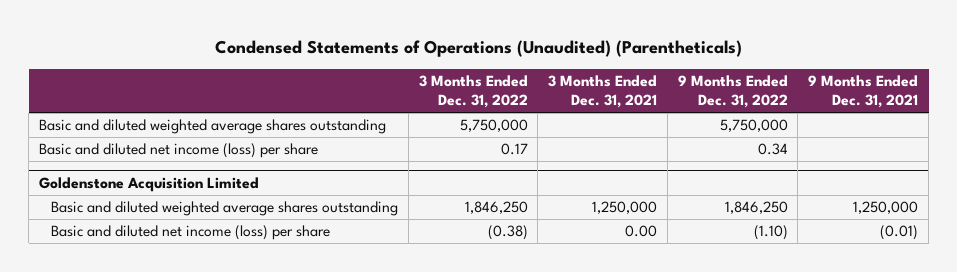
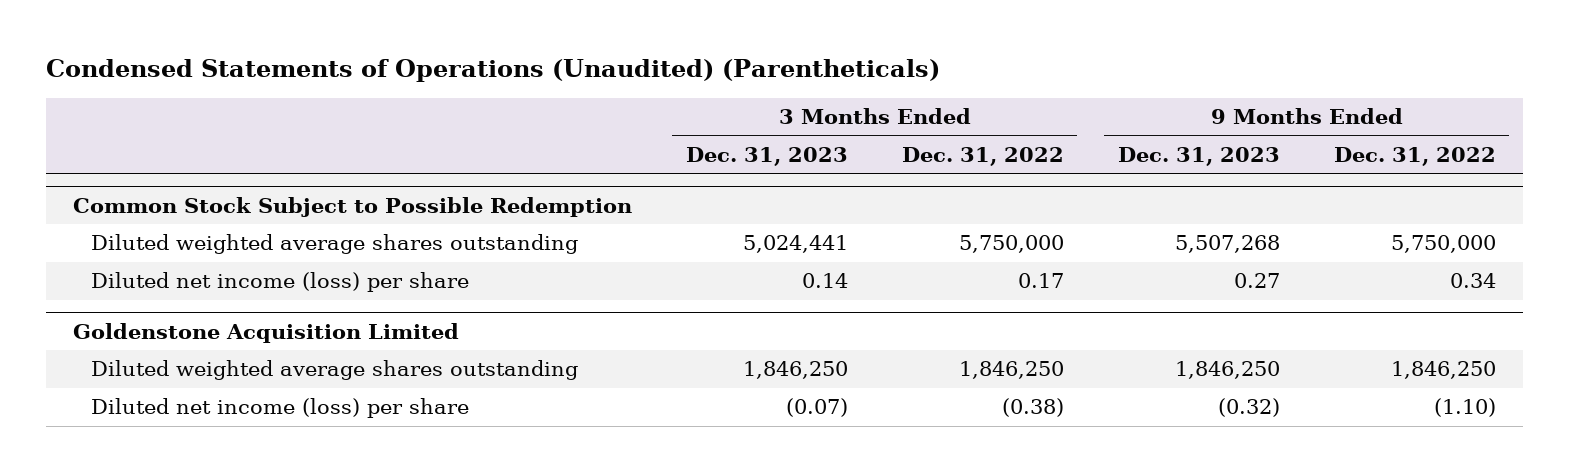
[548,75,658,109] 3 Months Ended Dec. 31, 2021 -> none
[808,75,919,109] 9 Months Ended Dec. 31, 2021 -> none
none -> [685,146,848,166] Dec. 31, 2023
none -> [1117,146,1280,166] Dec. 31, 2023
none -> [72,196,632,217] Common Stock Subject to Possible Redemption
[39,119,387,135] Basic and diluted weighted average shares outstanding -> [91,234,579,255] Diluted weighted average shares outstanding
[39,143,319,159] Basic and diluted net income (loss) per share -> [91,272,470,293] Diluted net income (loss) per share
[51,201,399,217] Basic and diluted weighted average shares outstanding -> [91,360,579,381] Diluted weighted average shares outstanding
[51,225,331,241] Basic and diluted net income (loss) per share -> [91,398,470,419] Diluted net income (loss) per share

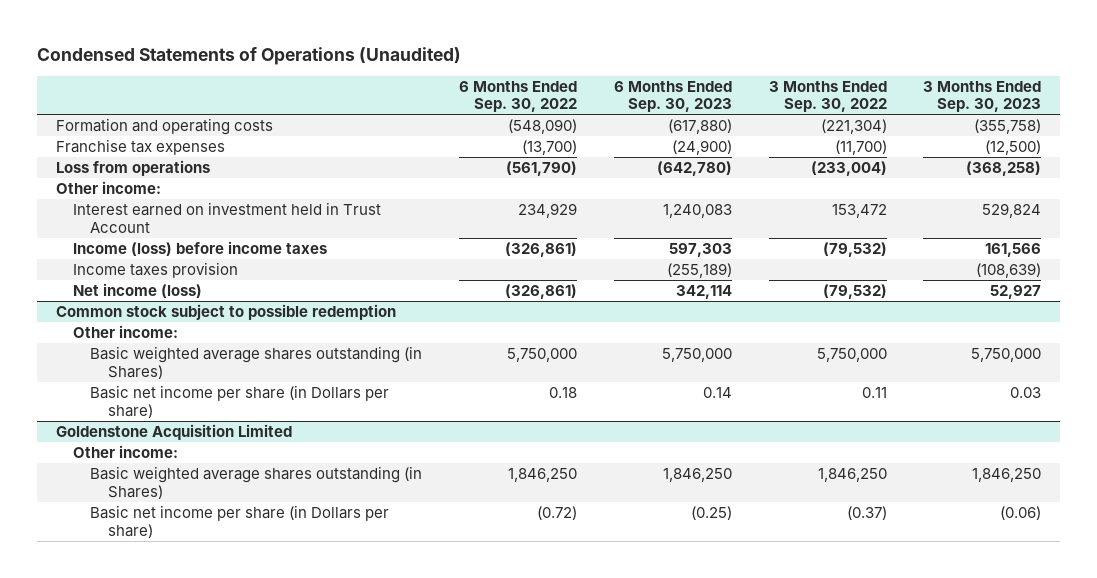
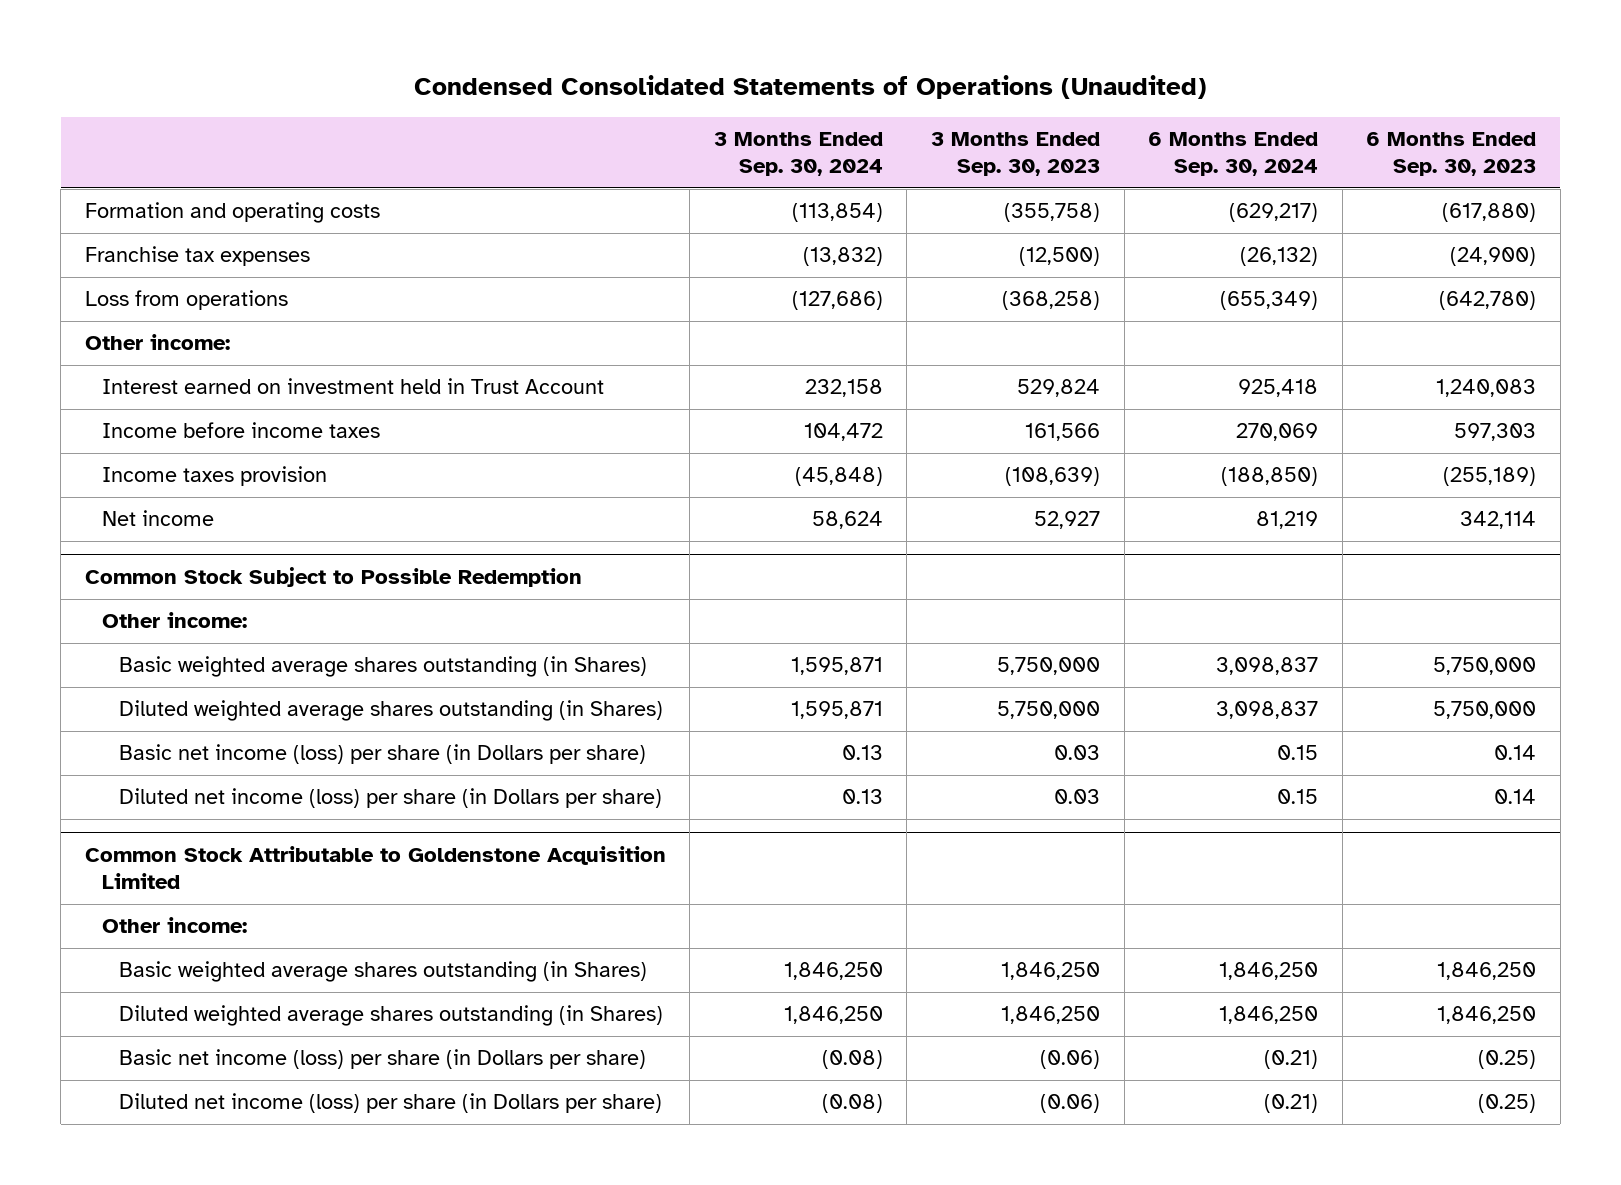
[37,46,462,65] Condensed Statements of Operations (Unaudited) -> [413,74,1207,99] Condensed Consolidated Statements of Operations (Unaudited)
[459,80,578,113] 6 Months Ended Sep. 30, 2022 -> none
[768,80,887,113] 3 Months Ended Sep. 30, 2022 -> none
none -> [713,132,883,177] 3 Months Ended Sep. 30, 2024
none -> [1148,132,1319,177] 6 Months Ended Sep. 30, 2024
[72,241,327,257] Income (loss) before income taxes -> [102,422,381,439] Income before income taxes
[72,283,202,299] Net income (loss) -> [102,510,215,527] Net income
[55,304,396,321] Common stock subject to possible redemption -> [84,567,582,588] Common Stock Subject to Possible Redemption
[55,424,292,441] Goldenstone Acquisition Limited -> none
none -> [119,700,664,722] Diluted weighted average shares outstanding (in Shares)
[90,385,390,418] Basic net income per share (in Dollars per share) -> [119,744,647,765] Basic net income (loss) per share (in Dollars per share)
none -> [119,788,663,809] Diluted net income (loss) per share (in Dollars per share)
none -> [84,846,666,890] Common Stock Attributable to Goldenstone Acquisition Limited
none -> [119,1005,664,1027] Diluted weighted average shares outstanding (in Shares)
[90,505,390,538] Basic net income per share (in Dollars per share) -> [119,1049,647,1070] Basic net income (loss) per share (in Dollars per share)
none -> [119,1093,663,1114] Diluted net income (loss) per share (in Dollars per share)

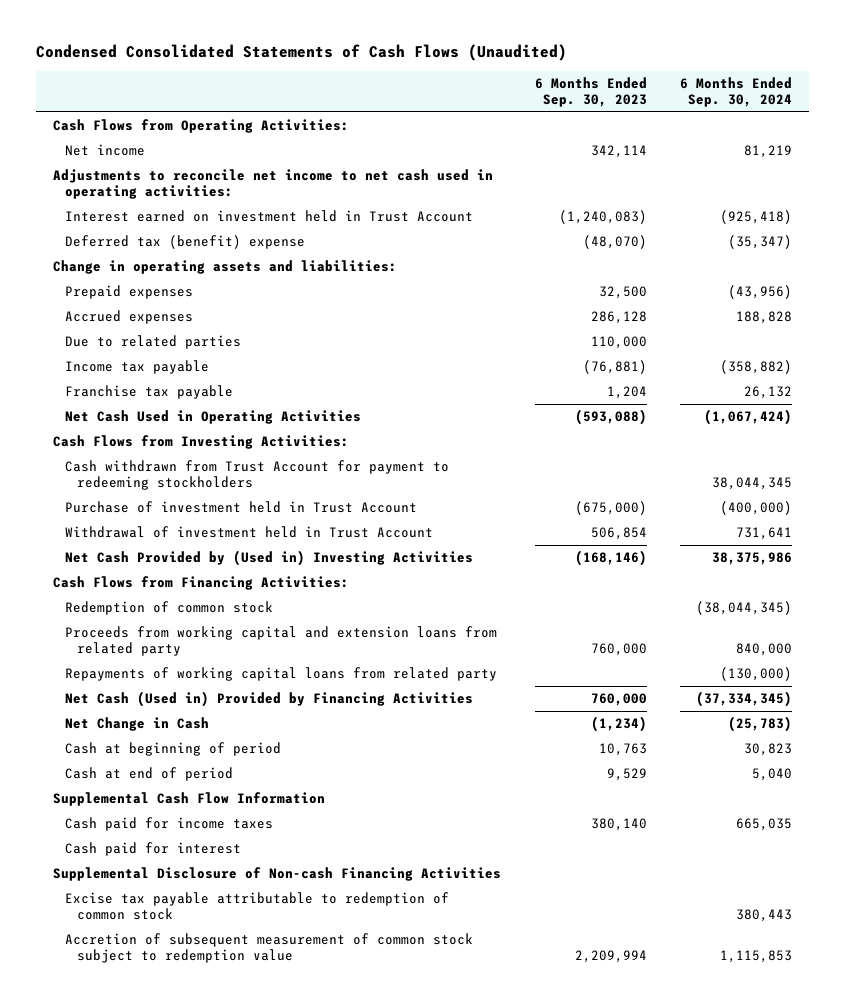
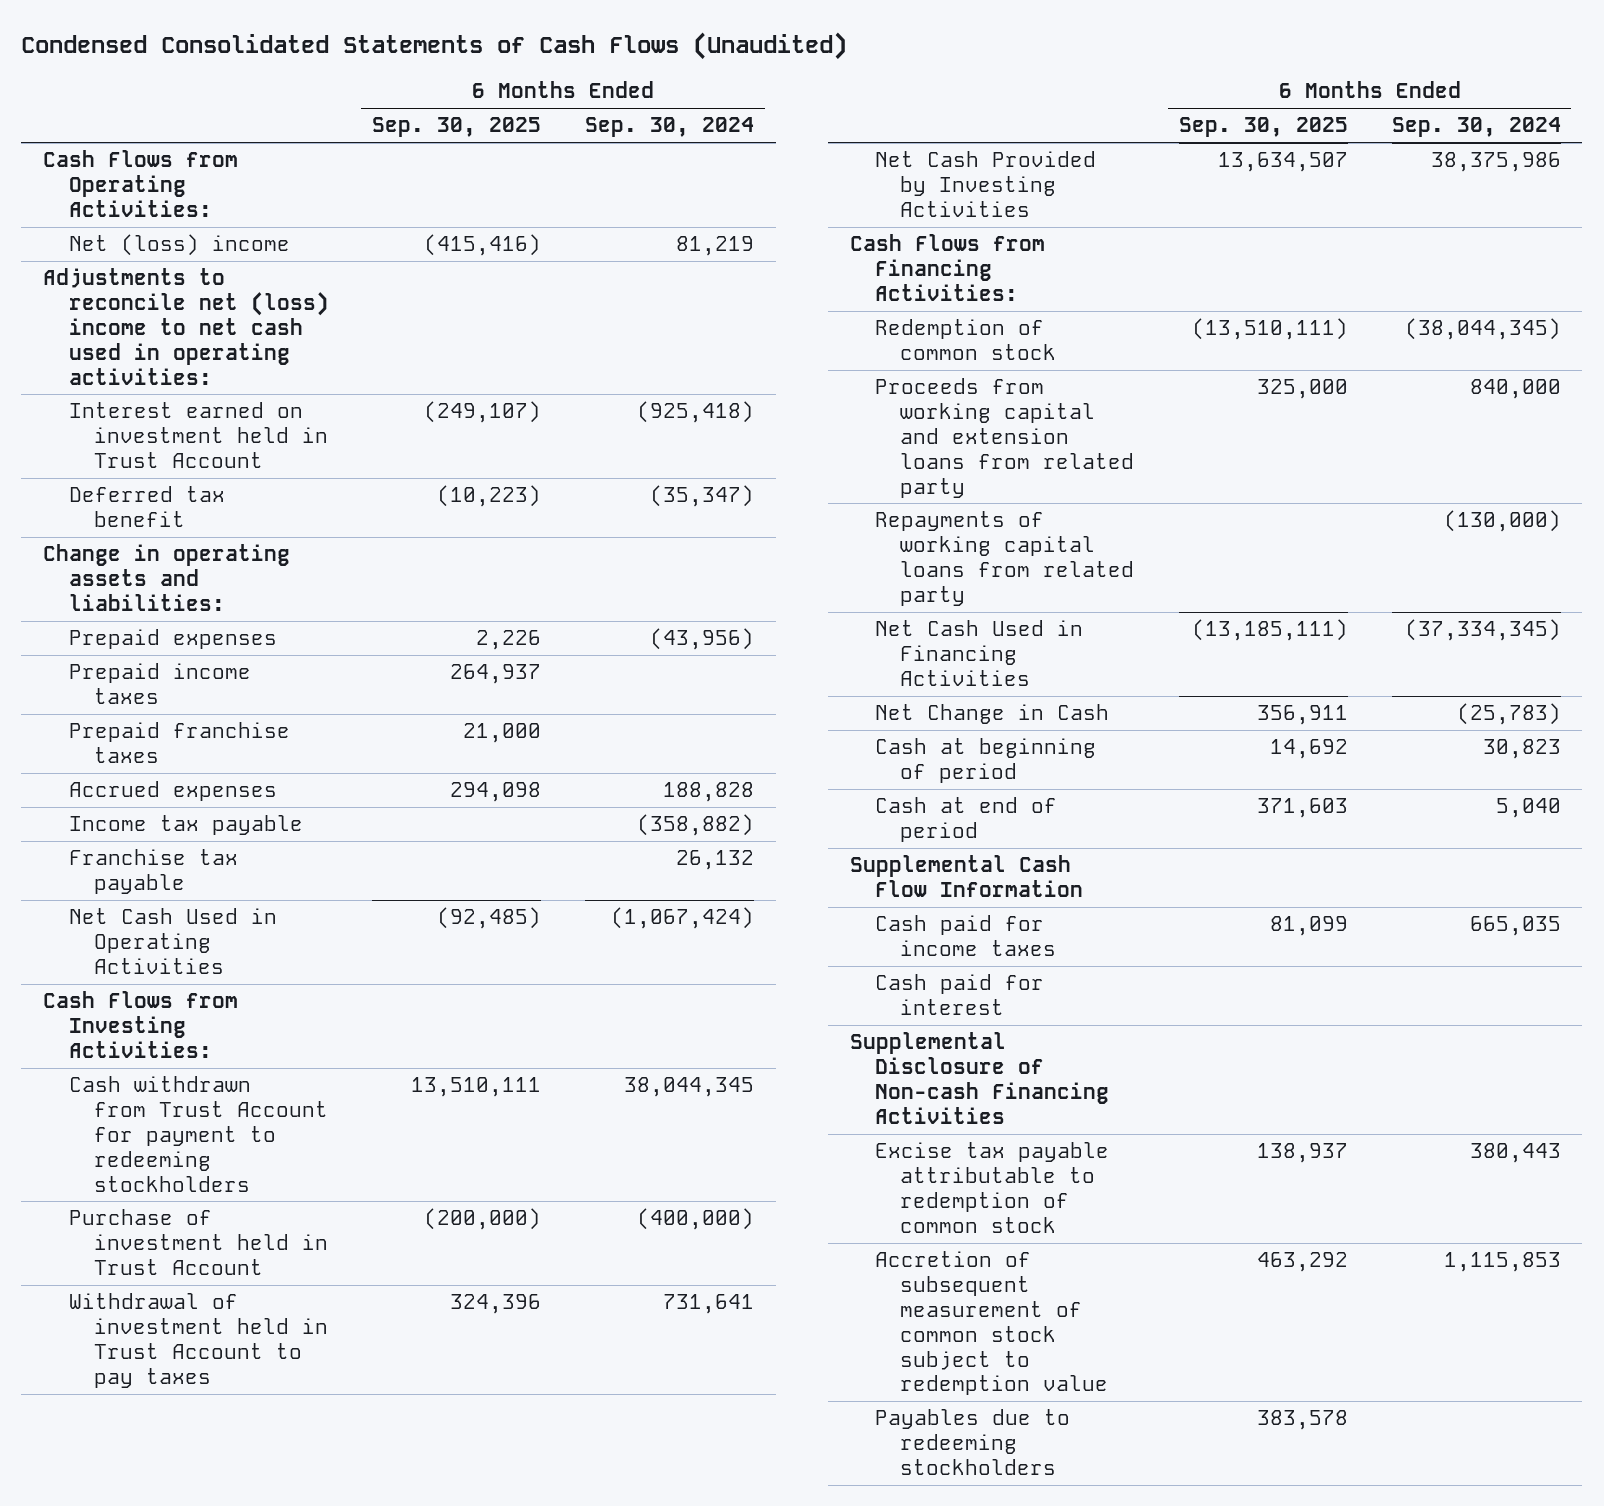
[534,77,647,107] 6 Months Ended Sep. 30, 2023 -> none
none -> [372,117,542,138] Sep. 30, 2025
[65,144,146,157] Net income -> [68,234,290,257] Net (loss) income
[52,169,493,200] Adjustments to reconcile net income to net cash used in operating activities: -> [43,268,329,385] Adjustments to reconcile net (loss) income to net cash used in operating activities:
[65,235,306,250] Deferred tax (benefit) expense -> [68,486,225,528] Deferred tax benefit
none -> [68,663,251,705] Prepaid income taxes
none -> [68,722,290,764] Prepaid franchise taxes
[65,335,242,350] Due to related parties -> none
[65,526,434,539] Withdrawal of investment held in Trust Account -> [68,1293,328,1388] Withdrawal of investment held in Trust Account to pay taxes
[65,550,474,567] Net Cash Provided by (Used in) Investing Activities -> [874,151,1096,217] Net Cash Provided by Investing Activities
[65,691,474,708] Net Cash (Used in) Provided by Financing Activities -> [874,620,1083,686] Net Cash Used in Financing Activities
none -> [874,1409,1070,1475] Payables due to redeeming stockholders

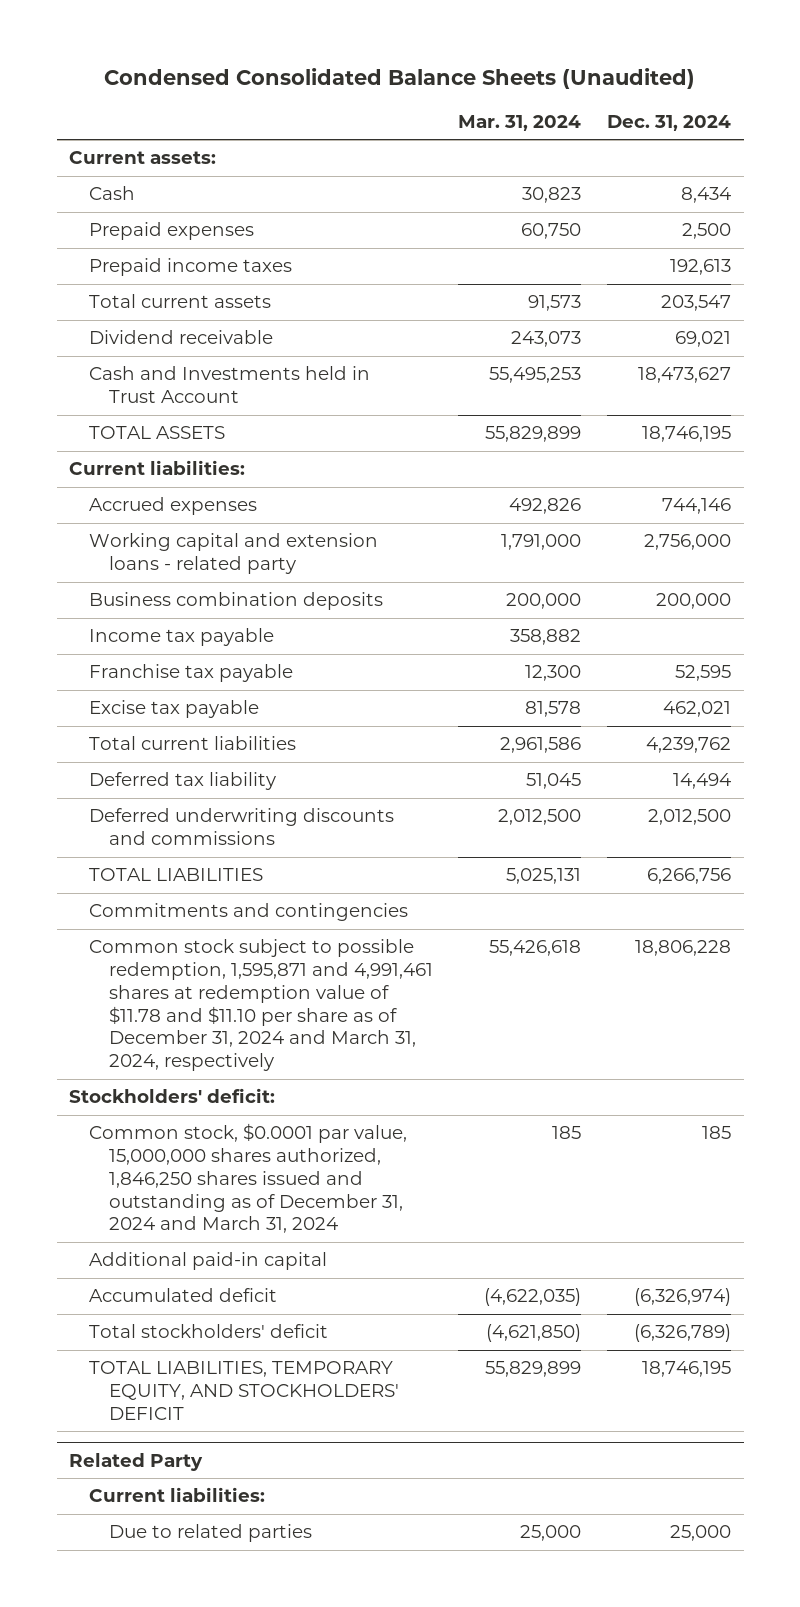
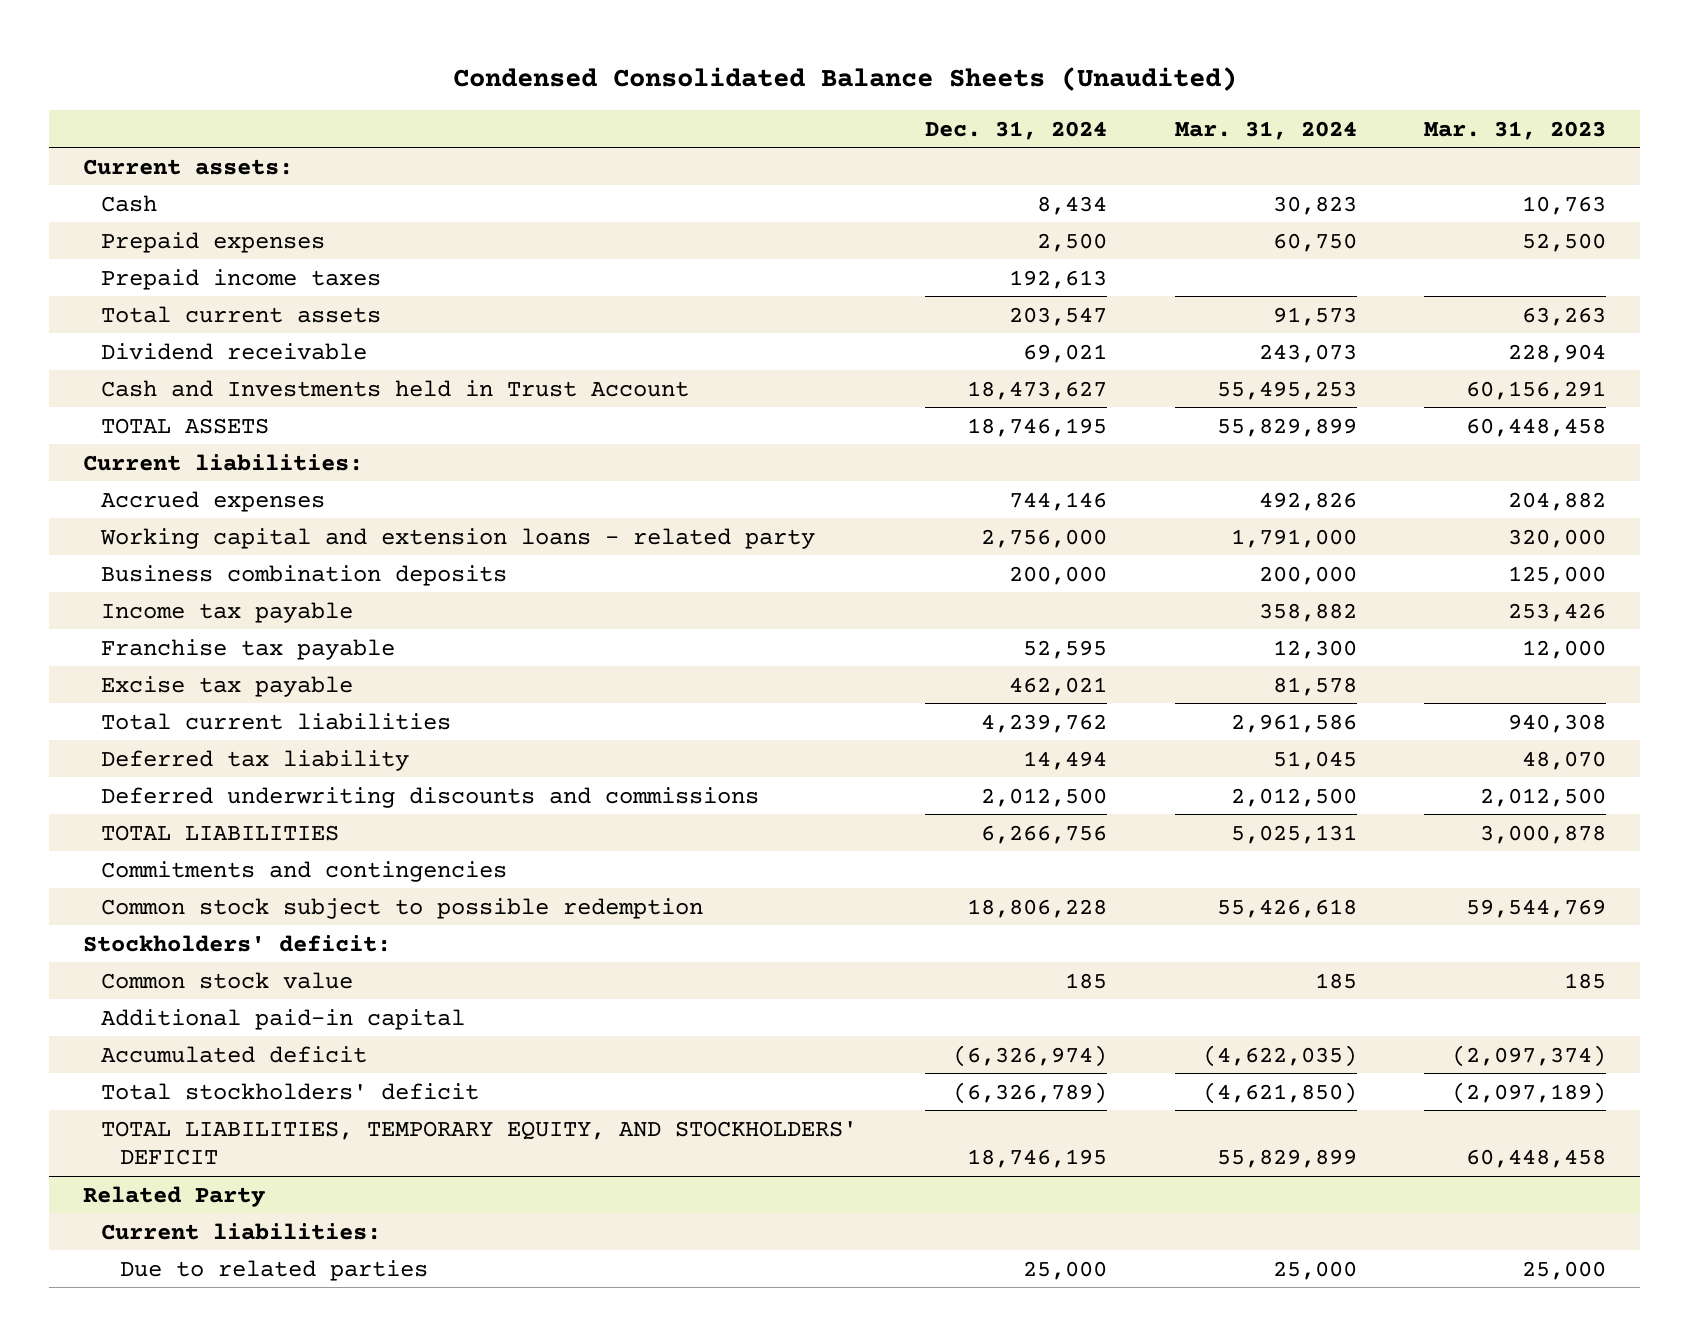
none -> [1424,120,1607,140] Mar. 31, 2023
[88,939,433,1072] Common stock subject to possible redemption, 1,595,871 and 4,991,461 shares at redemption value of $11.78 and $11.10 per share as of December 31, 2024 and March 31, 2024, respectively -> [101,897,704,919] Common stock subject to possible redemption
[88,1123,407,1234] Common stock, $0.0001 par value, 15,000,000 shares authorized, 1,846,250 shares issued and outstanding as of December 31, 2024 and March 31, 2024 -> [101,971,354,989] Common stock value

